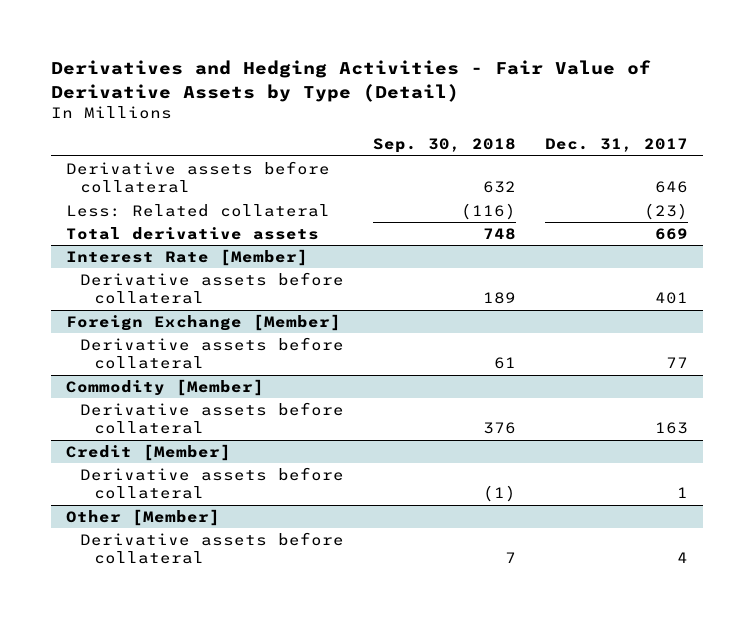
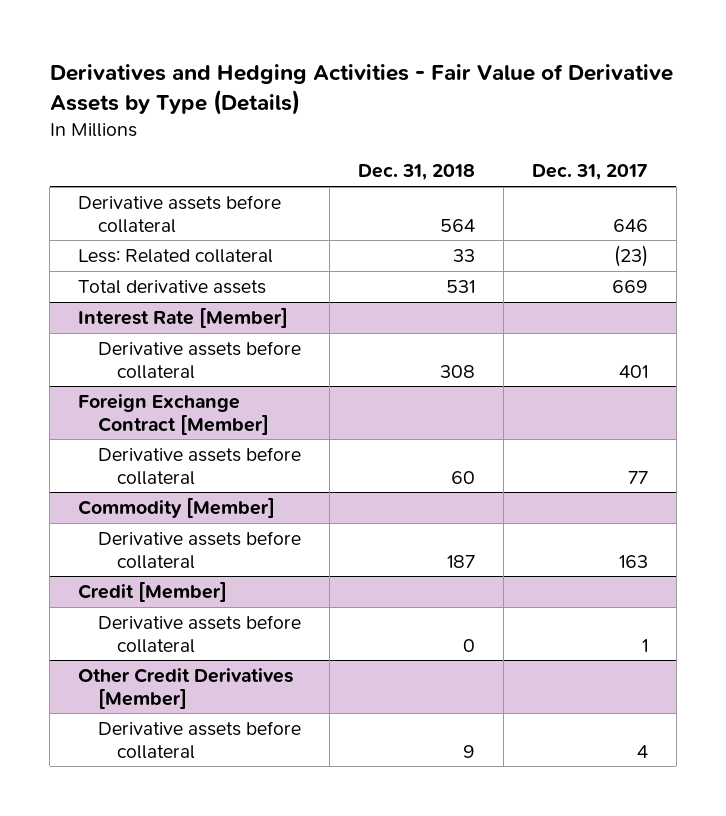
[51,60,652,102] Derivatives and Hedging Activities - Fair Value of Derivative Assets by Type (Detail) -> [49,63,673,115] Derivatives and Hedging Activities - Fair Value of Derivative Assets by Type (Details)
[373,138,517,154] Sep. 30, 2018 -> none
none -> [357,164,475,181] Dec. 31, 2018
[66,313,342,331] Foreign Exchange [Member] -> [78,393,269,435] Foreign Exchange Contract [Member]
[66,508,221,526] Other [Member] -> [78,667,294,709] Other Credit Derivatives [Member]

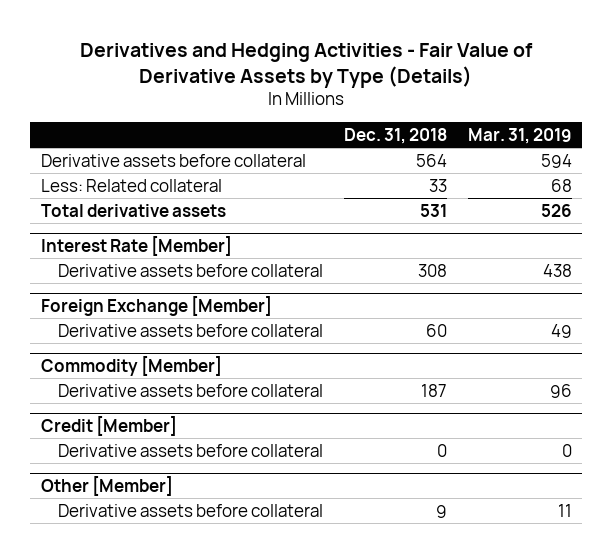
[531,164,648,181] Dec. 31, 2017 -> none
none -> [467,127,572,144] Mar. 31, 2019
[78,393,269,435] Foreign Exchange Contract [Member] -> [40,295,272,316] Foreign Exchange [Member]
[78,667,294,709] Other Credit Derivatives [Member] -> [40,475,173,496] Other [Member]

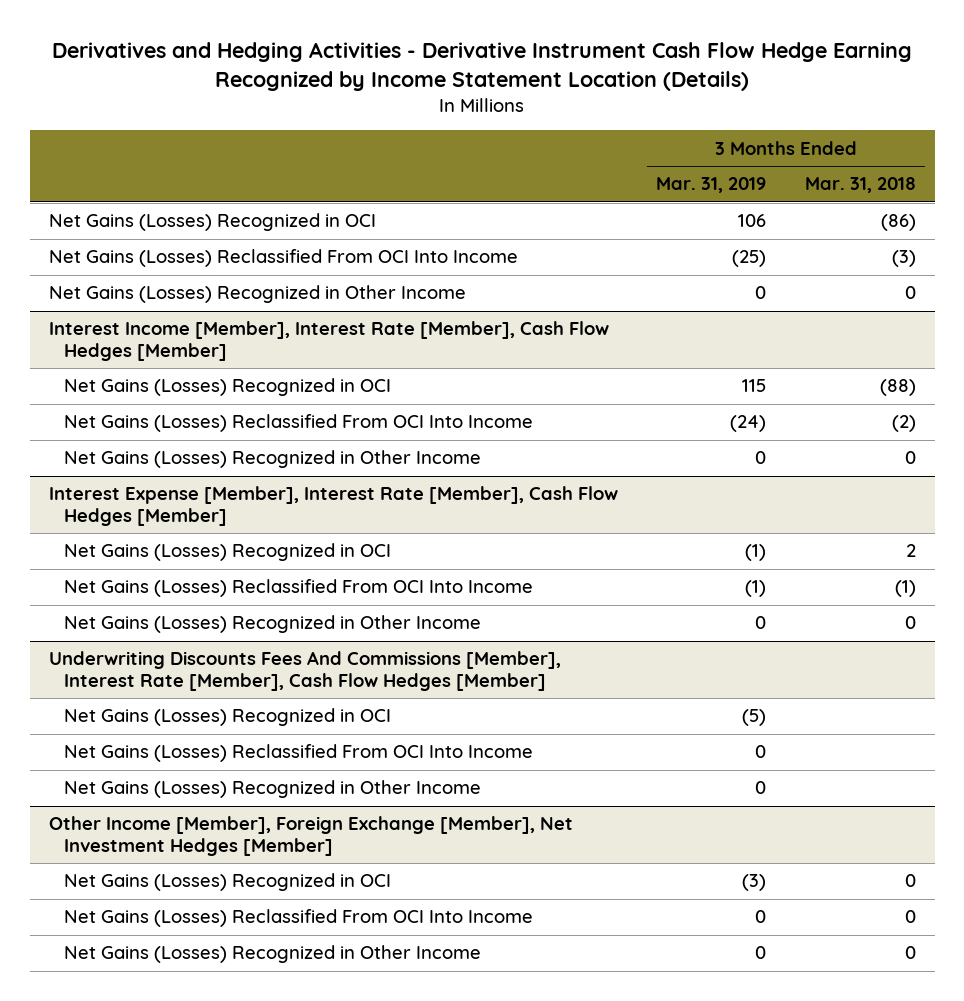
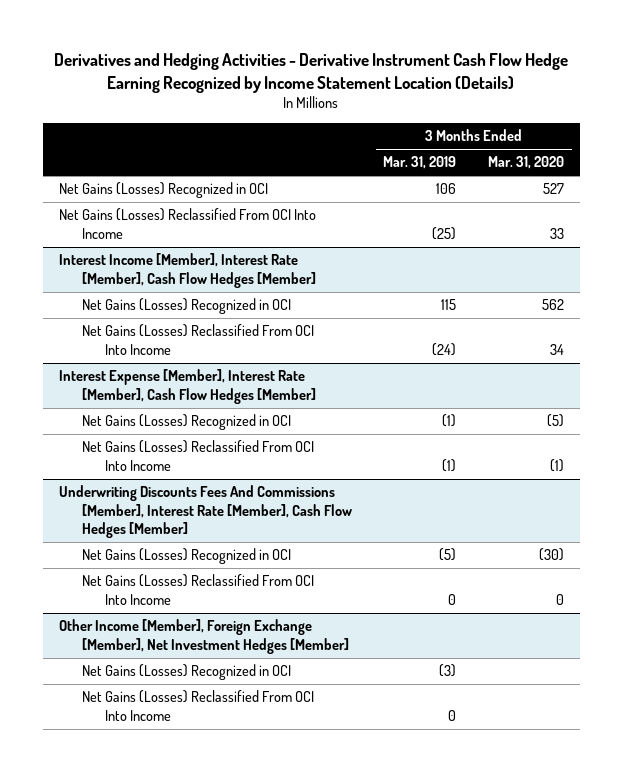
[804,177,916,194] Mar. 31, 2018 -> none
none -> [487,156,564,170] Mar. 31, 2020
[48,285,466,304] Net Gains (Losses) Recognized in Other Income -> none
[63,450,481,469] Net Gains (Losses) Recognized in Other Income -> none
[63,615,481,634] Net Gains (Losses) Recognized in Other Income -> none
[63,780,481,799] Net Gains (Losses) Recognized in Other Income -> none
[63,945,481,964] Net Gains (Losses) Recognized in Other Income -> none

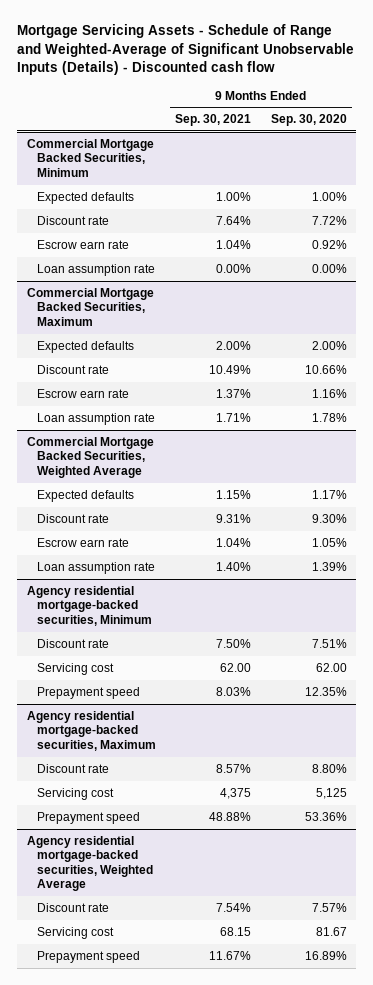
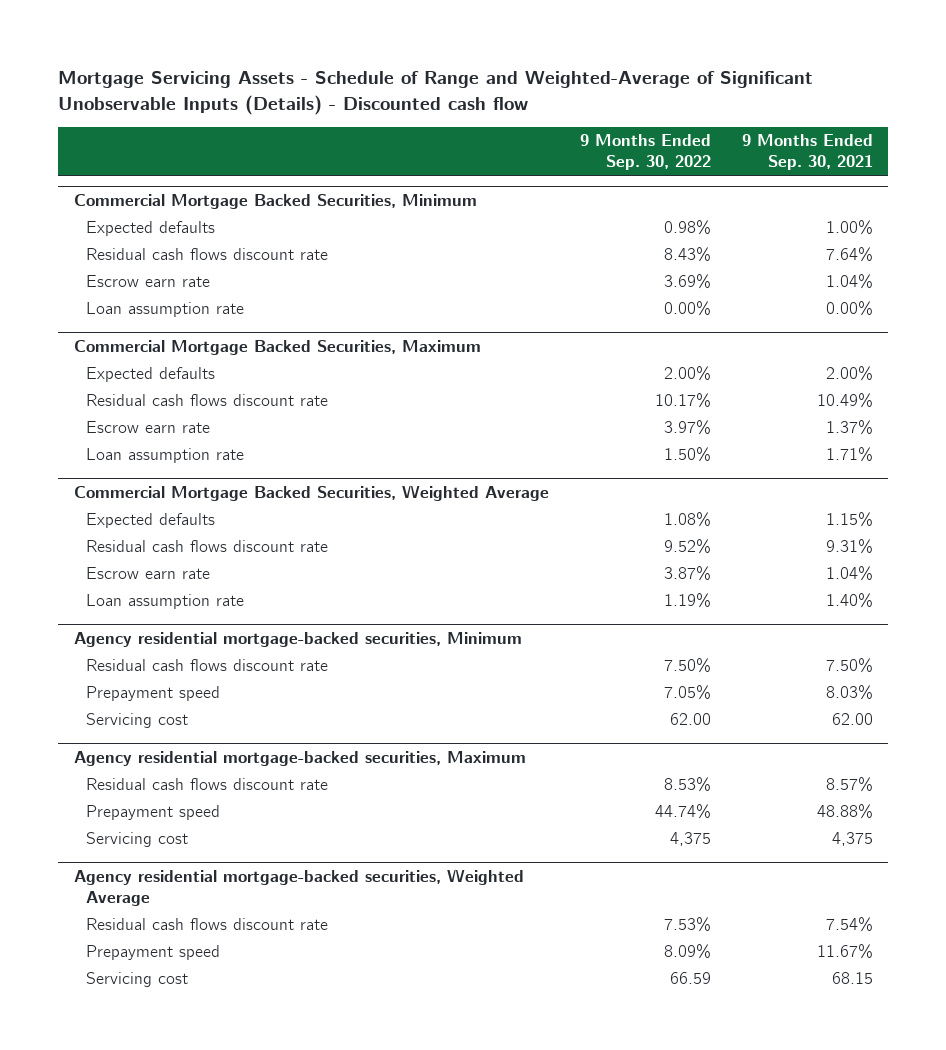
[270,114,347,127] Sep. 30, 2020 -> none
none -> [579,134,711,171] 9 Months Ended Sep. 30, 2022
[36,215,109,225] Discount rate -> [86,248,329,261] Residual cash flows discount rate
[36,364,109,374] Discount rate -> [86,394,329,407] Residual cash flows discount rate
[36,513,109,523] Discount rate -> [86,540,329,553] Residual cash flows discount rate
[36,638,109,648] Discount rate -> [86,659,329,672] Residual cash flows discount rate
[36,662,114,675] Servicing cost -> [86,713,189,729] Servicing cost
[36,763,109,773] Discount rate -> [86,778,329,791] Residual cash flows discount rate
[36,787,114,800] Servicing cost -> [86,832,189,848] Servicing cost
[36,902,109,912] Discount rate -> [86,918,329,931] Residual cash flows discount rate
[36,926,114,939] Servicing cost -> [86,972,189,988] Servicing cost

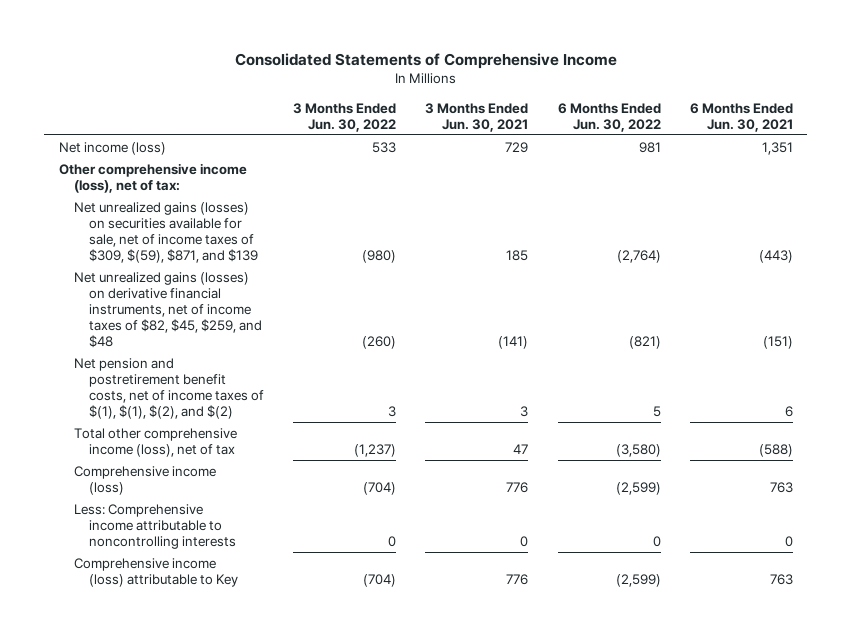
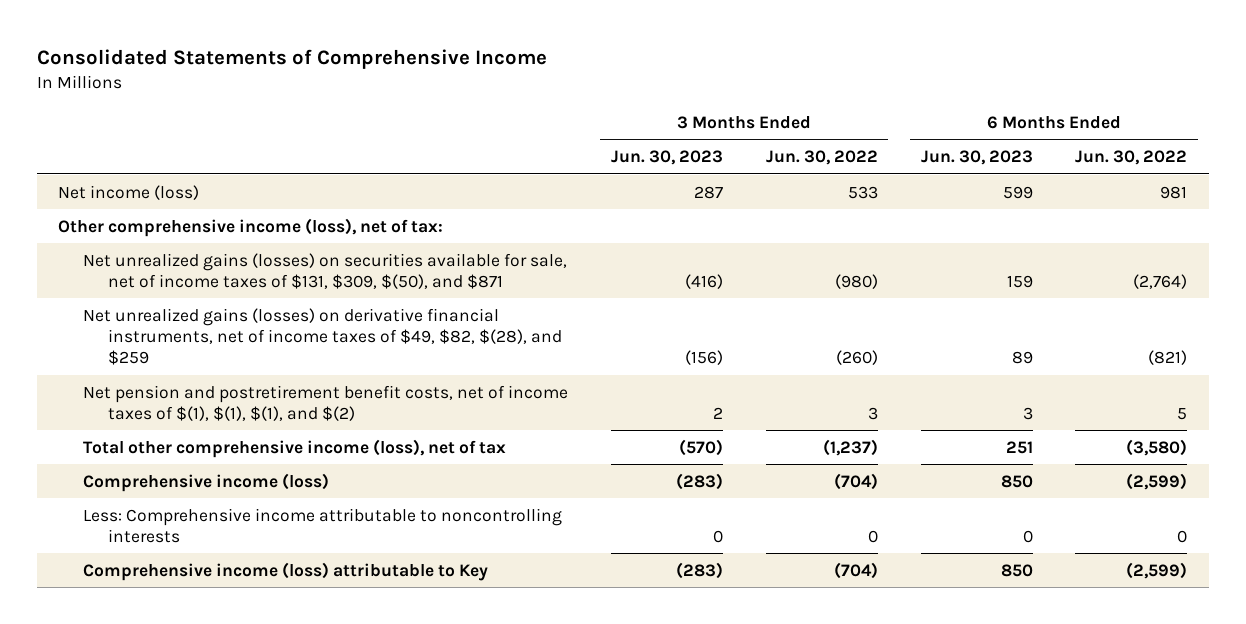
[425,102,529,132] 3 Months Ended Jun. 30, 2021 -> none
[689,102,793,132] 6 Months Ended Jun. 30, 2021 -> none
none -> [610,150,723,166] Jun. 30, 2023
none -> [920,150,1033,166] Jun. 30, 2023
[73,201,259,263] Net unrealized gains (losses) on securities available for sale, net of income taxes of $309, $(59), $871, and $139 -> [82,252,567,289] Net unrealized gains (losses) on securities available for sale, net of income taxes of $131, $309, $(50), and $871
[73,271,263,348] Net unrealized gains (losses) on derivative financial instruments, net of income taxes of $82, $45, $259, and $48 -> [82,307,562,366] Net unrealized gains (losses) on derivative financial instruments, net of income taxes of $49, $82, $(28), and $259
[73,357,265,419] Net pension and postretirement benefit costs, net of income taxes of $(1), $(1), $(2), and $(2) -> [82,384,568,421] Net pension and postretirement benefit costs, net of income taxes of $(1), $(1), $(1), and $(2)

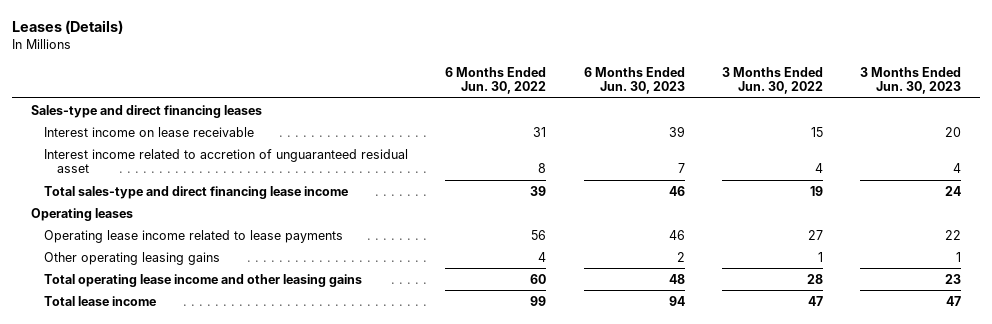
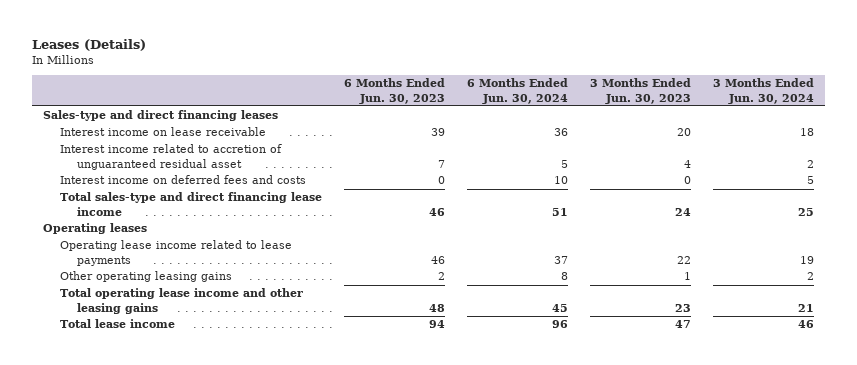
[445,66,547,95] 6 Months Ended Jun. 30, 2022 -> none
[722,66,824,95] 3 Months Ended Jun. 30, 2022 -> none
none -> [467,78,569,104] 6 Months Ended Jun. 30, 2024
none -> [713,78,815,104] 3 Months Ended Jun. 30, 2024
none -> [60,175,307,185] Interest income on deferred fees and costs

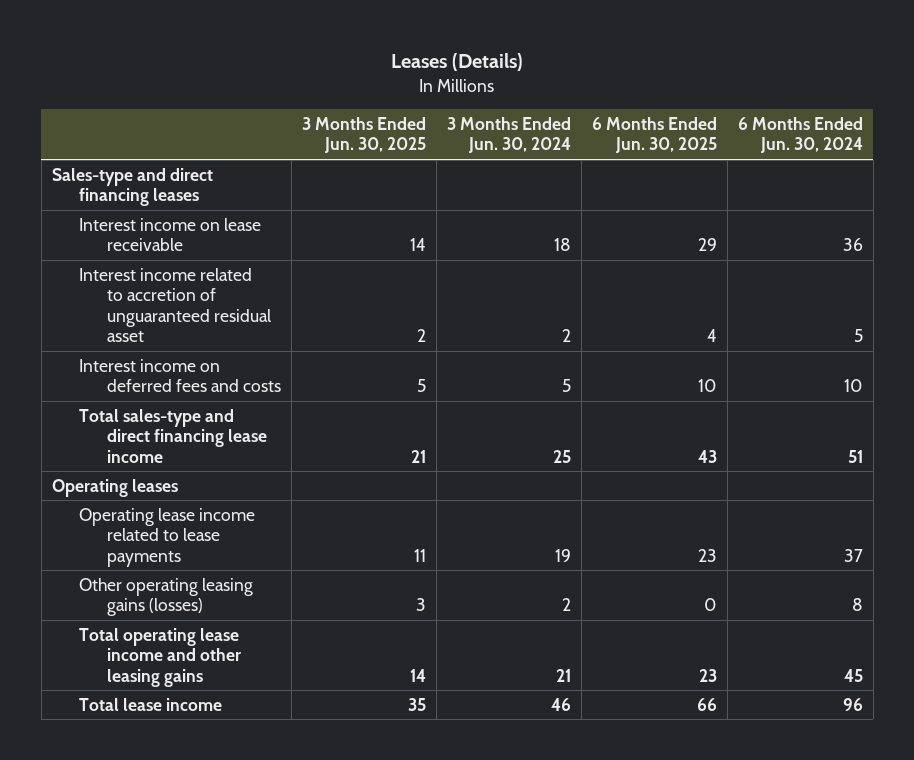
[344,78,446,104] 6 Months Ended Jun. 30, 2023 -> none
[590,78,692,104] 3 Months Ended Jun. 30, 2023 -> none
none -> [302,116,427,154] 3 Months Ended Jun. 30, 2025
none -> [591,116,717,154] 6 Months Ended Jun. 30, 2025
[60,271,233,283] Other operating leasing gains -> [79,577,254,617] Other operating leasing gains (losses)

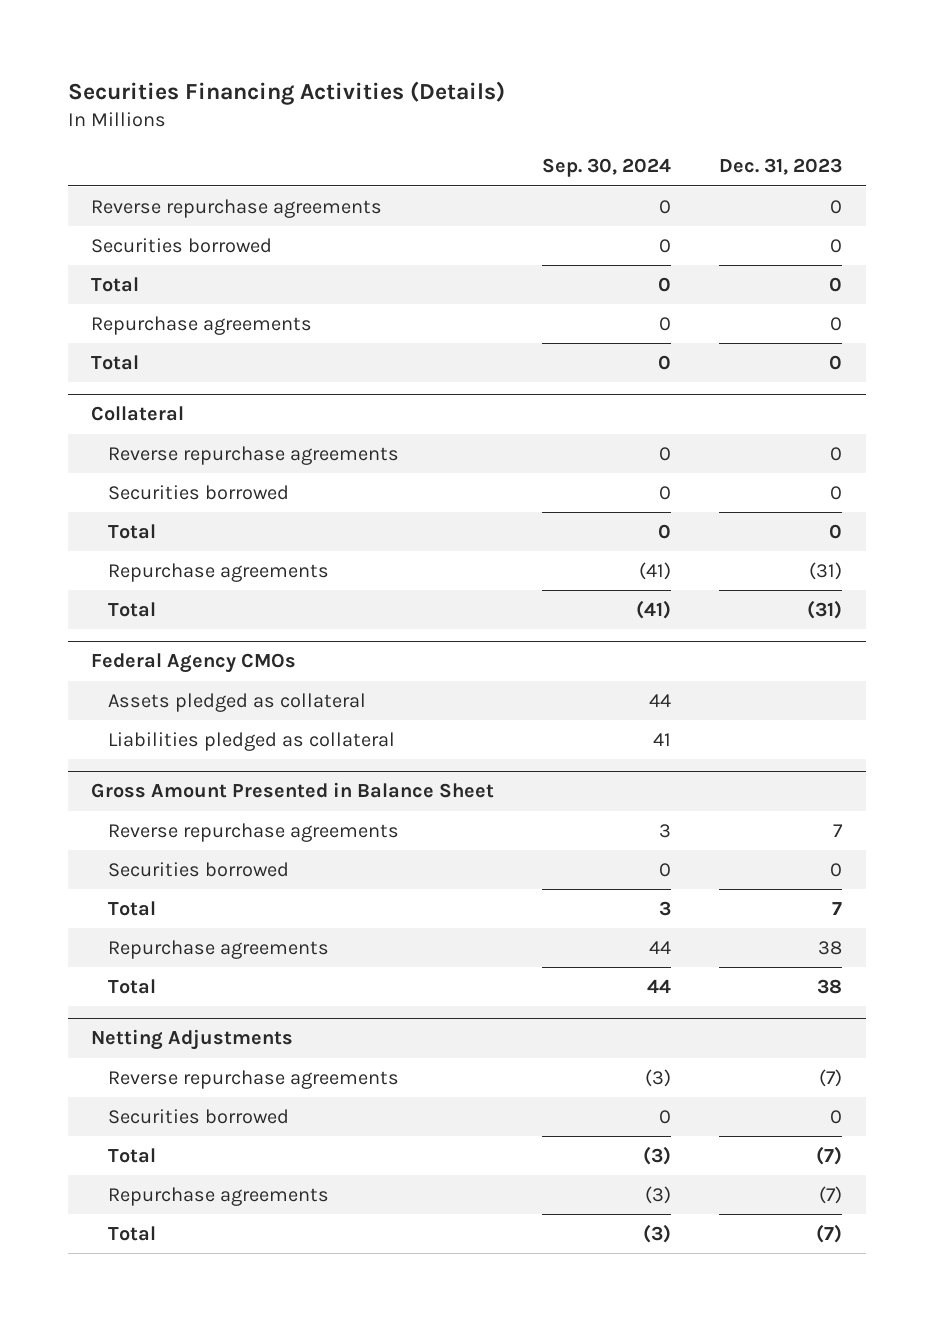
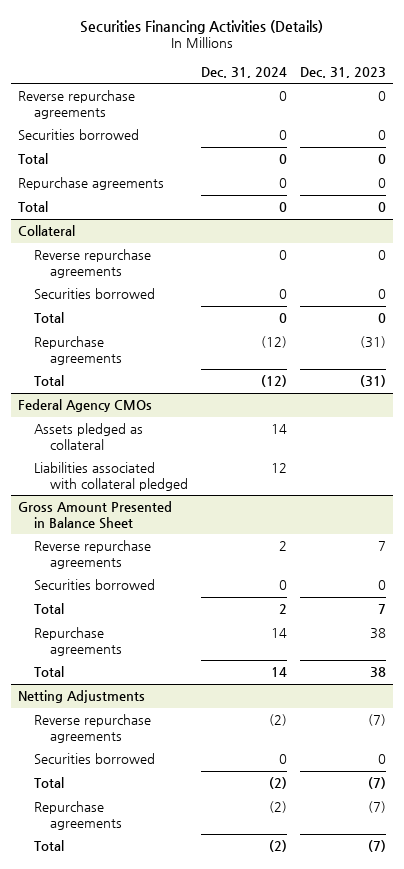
[542,158,672,178] Sep. 30, 2024 -> none
none -> [201,66,288,78] Dec. 31, 2024
[107,732,395,752] Liabilities pledged as collateral -> [33,462,188,491] Liabilities associated with collateral pledged

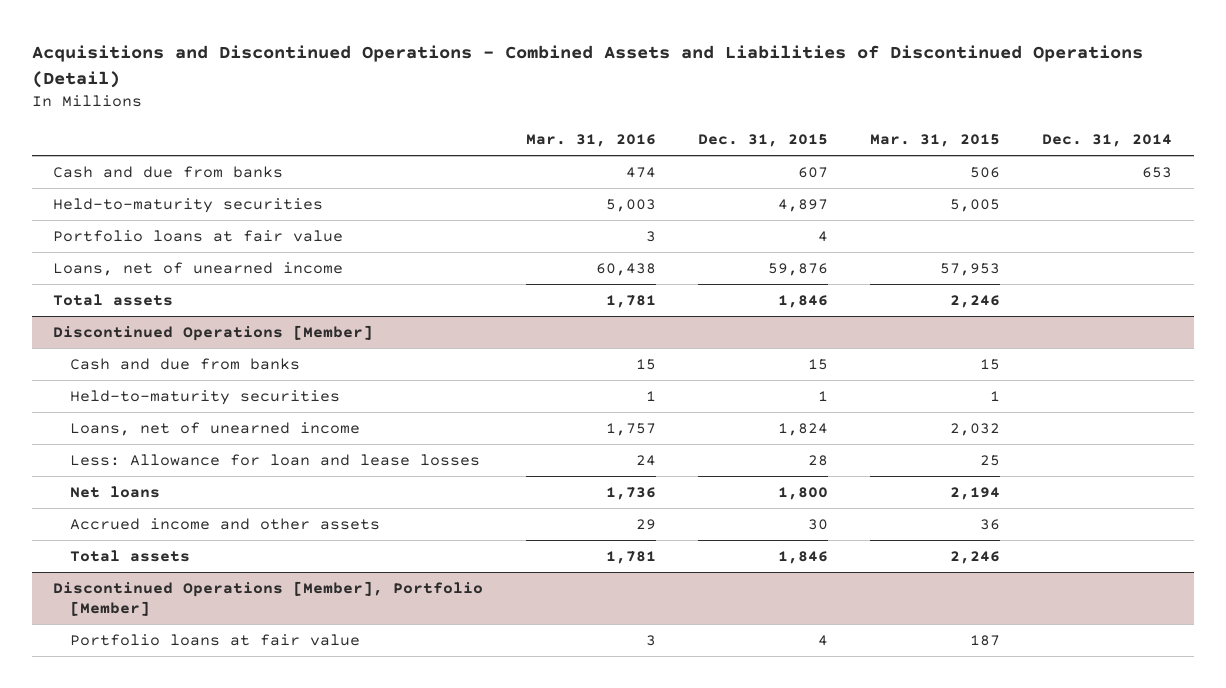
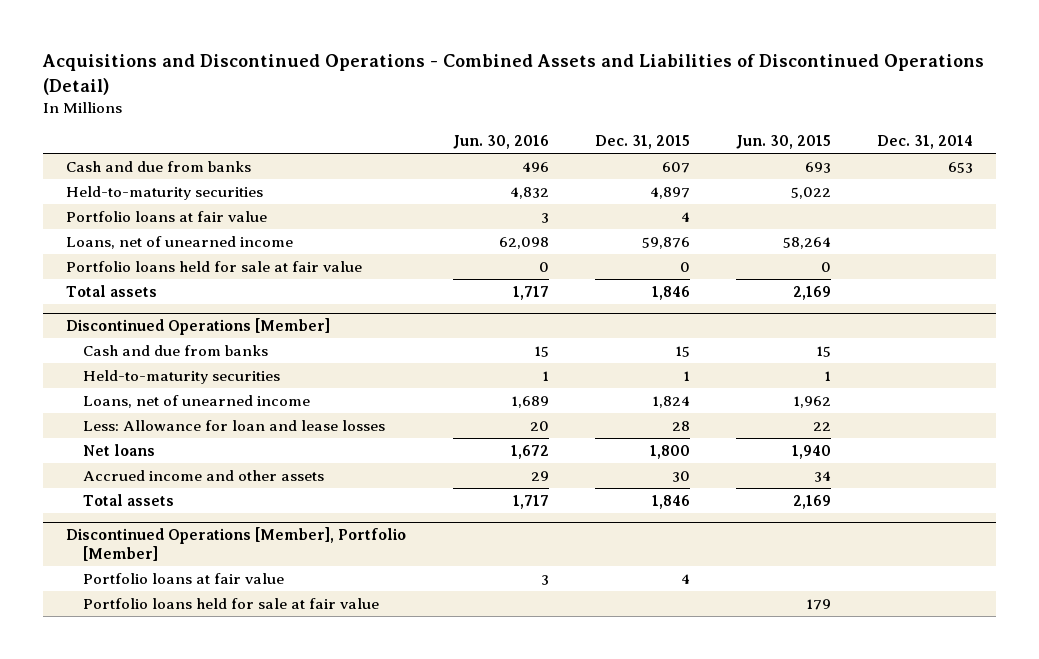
[525,134,656,148] Mar. 31, 2016 -> none
[870,134,1001,148] Mar. 31, 2015 -> none
none -> [452,135,549,150] Jun. 30, 2016
none -> [735,135,831,150] Jun. 30, 2015
none -> [66,260,363,272] Portfolio loans held for sale at fair value
none -> [82,597,379,609] Portfolio loans held for sale at fair value

